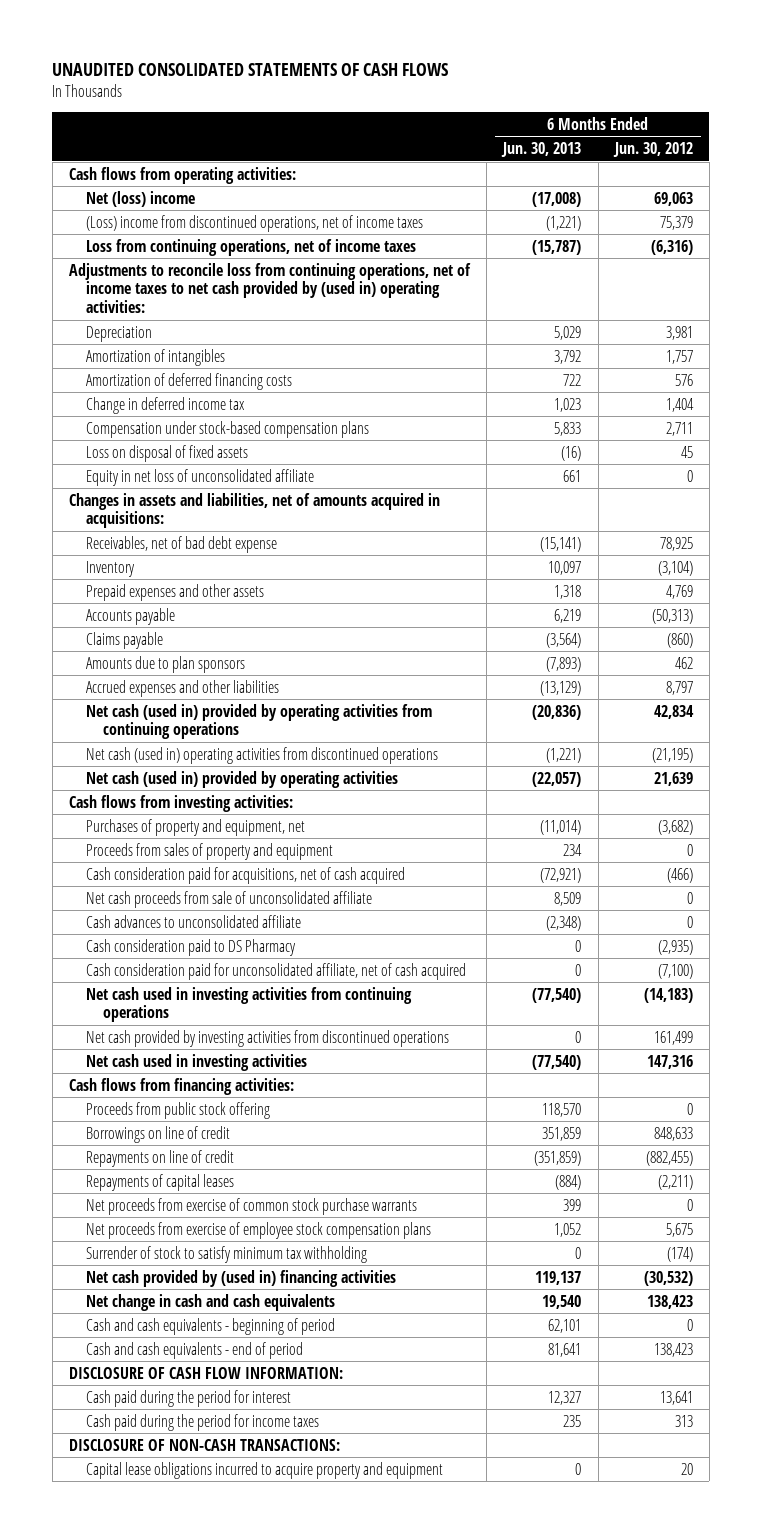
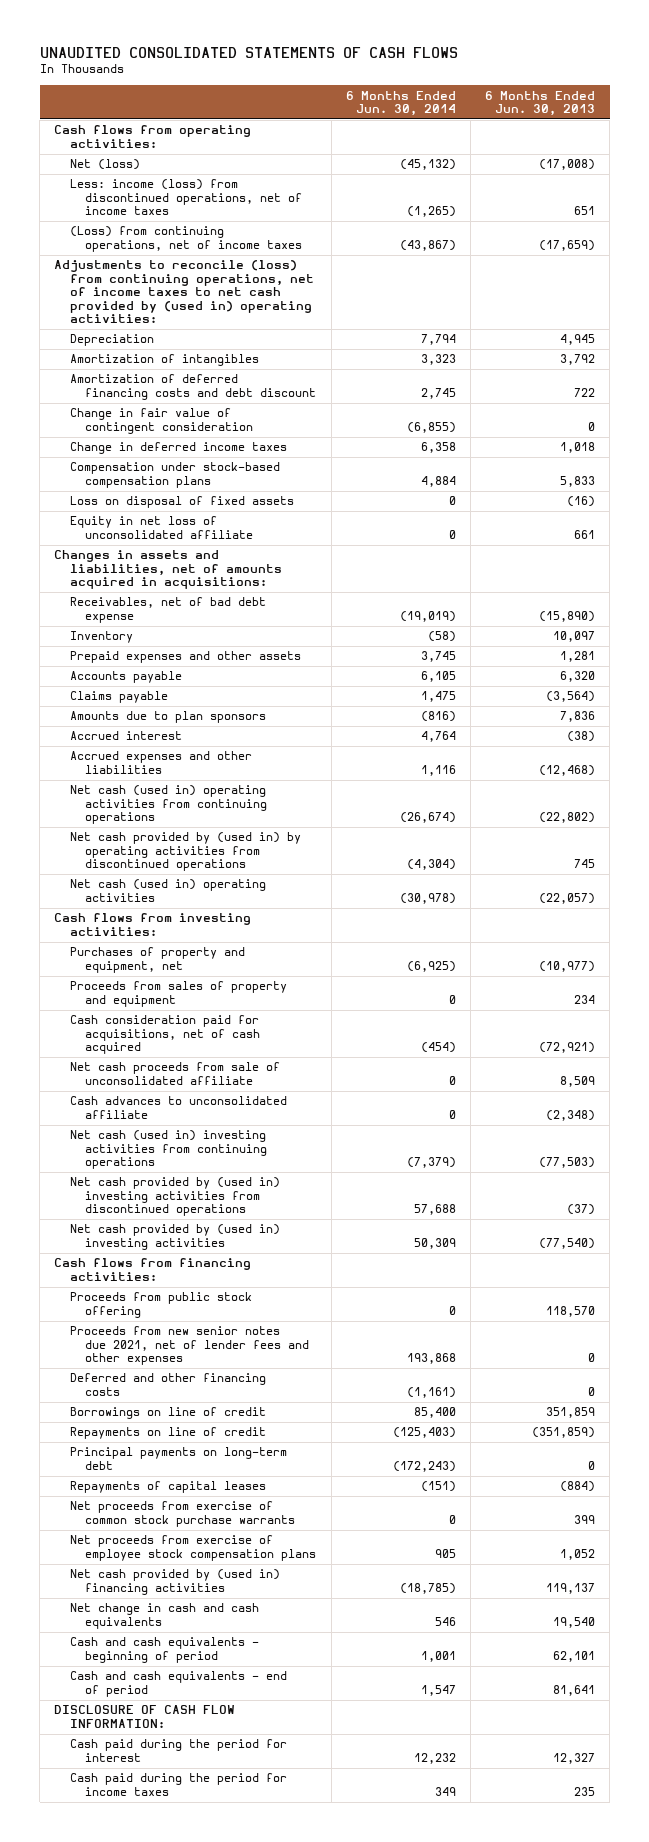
[612,142,693,158] Jun. 30, 2012 -> none
none -> [345,90,456,117] 6 Months Ended Jun. 30, 2014
[86,190,196,207] Net (loss) income -> [69,159,140,171] Net (loss)
[86,214,424,232] (Loss) income from discontinued operations, net of income taxes -> [69,179,303,216] Less: income (loss) from discontinued operations, net of income taxes
[546,215,582,231] (1,221) -> [573,206,595,216] 651
[86,238,417,256] Loss from continuing operations, net of income taxes -> [69,226,303,252] (Loss) from continuing operations, net of income taxes
[532,239,582,255] (15,787) -> [538,239,595,251] (17,659)
[69,262,472,313] Adjustments to reconcile loss from continuing operations, net of income taxes to net cash provided by (used in) operating activities: -> [54,260,314,324] Adjustments to reconcile (loss) from continuing operations, net of income taxes to net cash provided by (used in) operating activities:
[554,325,582,340] 5,029 -> [559,334,595,346] 4,945
[86,372,293,390] Amortization of deferred financing costs -> [69,374,317,400] Amortization of deferred financing costs and debt discount
none -> [69,408,254,434] Change in fair value of contingent consideration
[86,396,246,414] Change in deferred income tax -> [69,442,287,455] Change in deferred income taxes
[554,397,582,412] 1,023 -> [559,442,595,454] 1,018
[540,536,582,552] (15,141) -> [538,610,595,622] (15,890)
[554,584,582,599] 1,318 -> [559,651,595,663] 1,281
[554,608,582,623] 6,219 -> [559,671,595,683] 6,320
[546,656,582,672] (7,893) -> [559,711,595,723] 7,836
none -> [69,731,182,741] Accrued interest
[540,680,582,696] (13,129) -> [538,764,595,776] (12,468)
[86,703,433,740] Net cash (used in) provided by operating activities from continuing operations -> [69,785,268,825] Net cash (used in) operating activities from continuing operations
[532,704,582,720] (20,836) -> [538,812,595,824] (22,802)
[86,746,439,764] Net cash (used in) operating activities from discontinued operations -> [69,832,301,872] Net cash provided by (used in) by operating activities from discontinued operations
[546,747,582,763] (1,221) -> [573,859,595,869] 745
[86,770,399,788] Net cash (used in) provided by operating activities -> [69,879,266,902] Net cash (used in) operating activities
[540,819,582,835] (11,014) -> [538,960,595,972] (10,977)
[86,938,297,956] Cash consideration paid to DS Pharmacy -> none
[86,962,467,980] Cash consideration paid for unconsolidated affiliate, net of cash acquired -> none
[86,986,413,1023] Net cash used in investing activities from continuing operations -> [69,1130,268,1170] Net cash (used in) investing activities from continuing operations
[532,987,582,1003] (77,540) -> [538,1157,595,1169] (77,503)
[86,1029,450,1047] Net cash provided by investing activities from discontinued operations -> [69,1177,280,1217] Net cash provided by (used in) investing activities from discontinued operations
[575,1030,582,1043] 0 -> [566,1204,595,1216] (37)
[86,1053,308,1071] Net cash used in investing activities -> [69,1224,280,1250] Net cash provided by (used in) investing activities
none -> [69,1326,310,1366] Proceeds from new senior notes due 2021, net of lender fees and other expenses
none -> [69,1373,266,1396] Deferred and other financing costs
none -> [69,1447,287,1470] Principal payments on long-term debt
[86,1245,368,1263] Surrender of stock to satisfy minimum tax withholding -> none
[69,1438,341,1451] DISCLOSURE OF NON-CASH TRANSACTIONS: -> none
[86,1461,444,1479] Capital lease obligations incurred to acquire property and equipment -> none

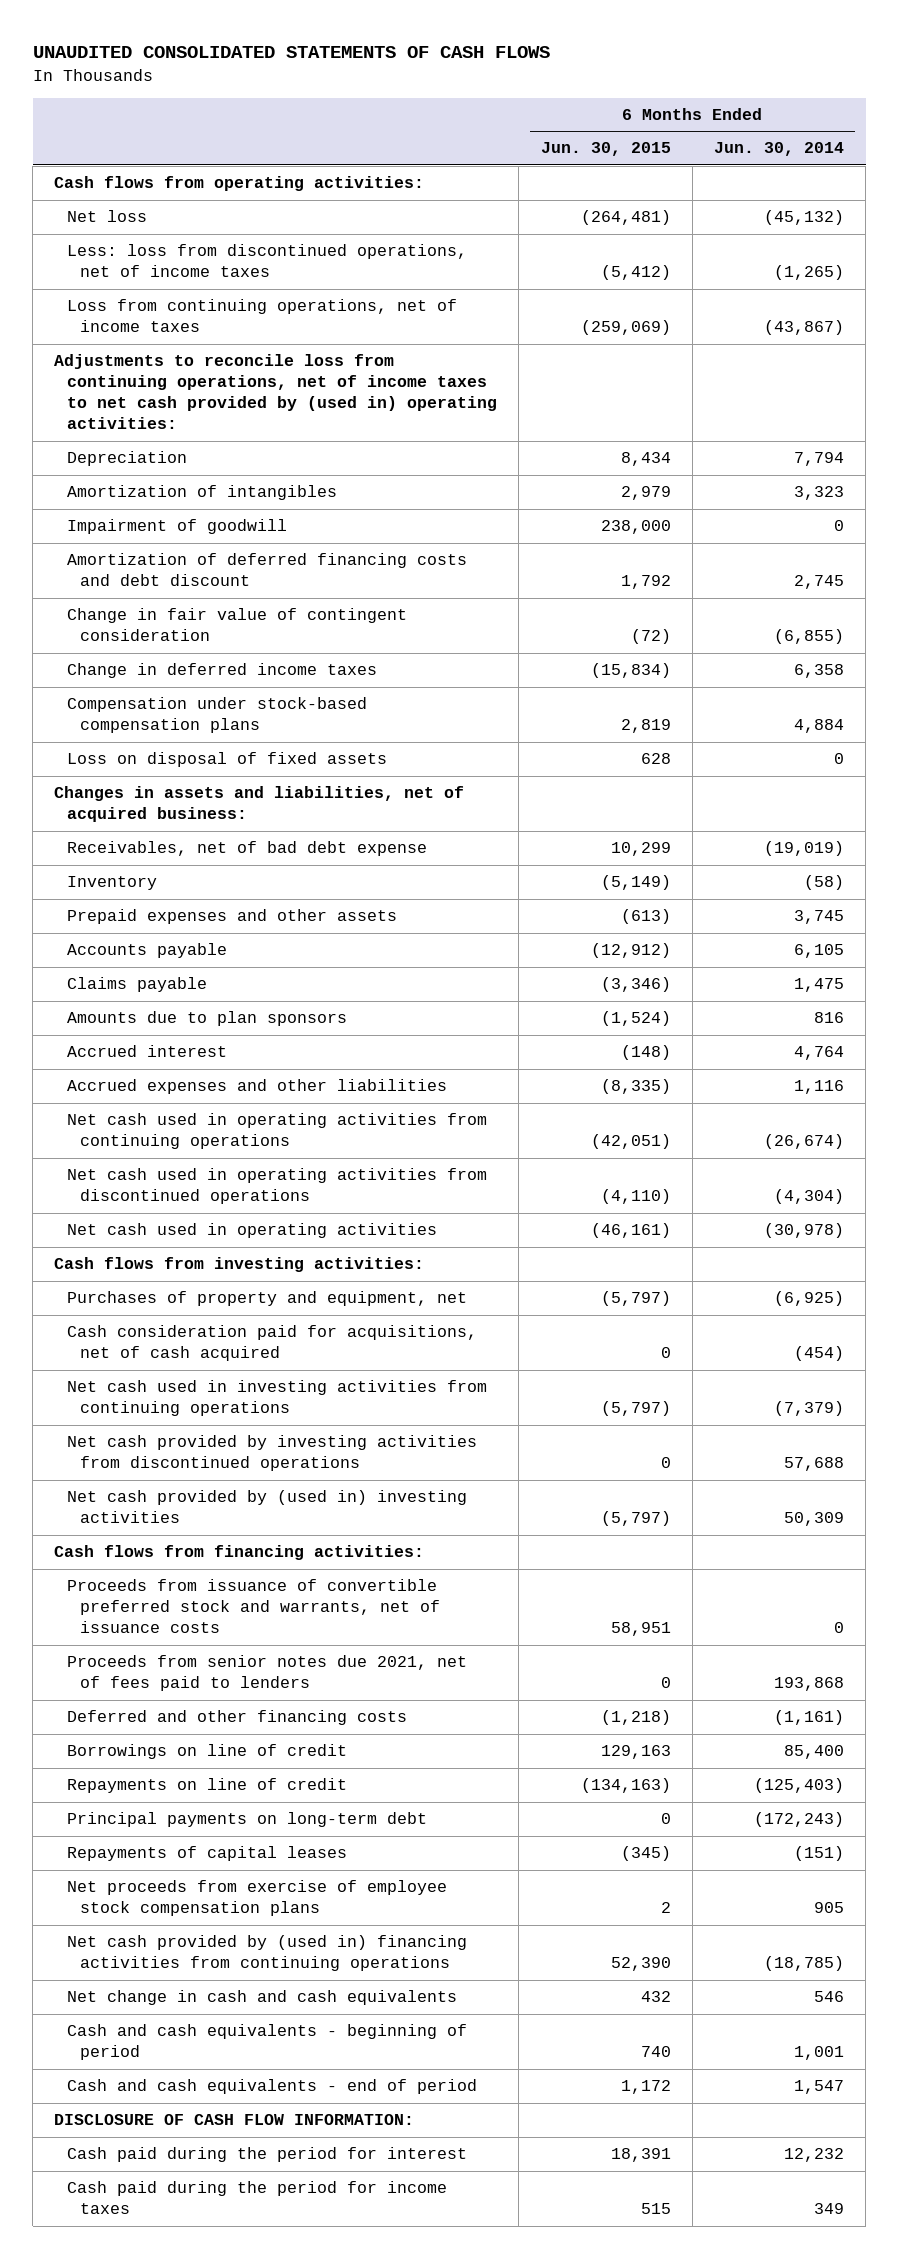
[484,90,595,117] 6 Months Ended Jun. 30, 2013 -> none
none -> [540,142,671,157] Jun. 30, 2015
[69,159,140,171] Net (loss) -> [67,210,148,223] Net loss
[69,179,303,216] Less: income (loss) from discontinued operations, net of income taxes -> [67,244,468,278] Less: loss from discontinued operations, net of income taxes
[69,226,303,252] (Loss) from continuing operations, net of income taxes -> [67,299,458,333] Loss from continuing operations, net of income taxes
[54,260,314,324] Adjustments to reconcile (loss) from continuing operations, net of income taxes to net cash provided by (used in) operating activities: -> [54,354,498,430] Adjustments to reconcile loss from continuing operations, net of income taxes to net cash provided by (used in) operating activities:
none -> [67,519,288,535] Impairment of goodwill
[69,516,254,539] Equity in net loss of unconsolidated affiliate -> none
[54,550,282,590] Changes in assets and liabilities, net of amounts acquired in acquisitions: -> [54,786,465,823] Changes in assets and liabilities, net of acquired business:
[420,711,456,723] (816) -> [814,1012,845,1024] 816
[69,785,268,825] Net cash (used in) operating activities from continuing operations -> [67,1113,488,1150] Net cash used in operating activities from continuing operations
[69,832,301,872] Net cash provided by (used in) by operating activities from discontinued operations -> [67,1168,488,1205] Net cash used in operating activities from discontinued operations
[69,879,266,902] Net cash (used in) operating activities -> [67,1223,438,1239] Net cash used in operating activities
[69,981,287,1007] Proceeds from sales of property and equipment -> none
[69,1062,280,1085] Net cash proceeds from sale of unconsolidated affiliate -> none
[69,1096,287,1119] Cash advances to unconsolidated affiliate -> none
[69,1130,268,1170] Net cash (used in) investing activities from continuing operations -> [67,1380,488,1417] Net cash used in investing activities from continuing operations
[69,1177,280,1217] Net cash provided by (used in) investing activities from discontinued operations -> [67,1435,478,1472] Net cash provided by investing activities from discontinued operations
[69,1292,252,1318] Proceeds from public stock offering -> none
none -> [67,1579,440,1634] Proceeds from issuance of convertible preferred stock and warrants, net of issuance costs
[69,1326,310,1366] Proceeds from new senior notes due 2021, net of lender fees and other expenses -> [67,1655,468,1692] Proceeds from senior notes due 2021, net of fees paid to lenders
[69,1501,296,1527] Net proceeds from exercise of common stock purchase warrants -> none
[69,1569,280,1595] Net cash provided by (used in) financing activities -> [67,1935,468,1972] Net cash provided by (used in) financing activities from continuing operations

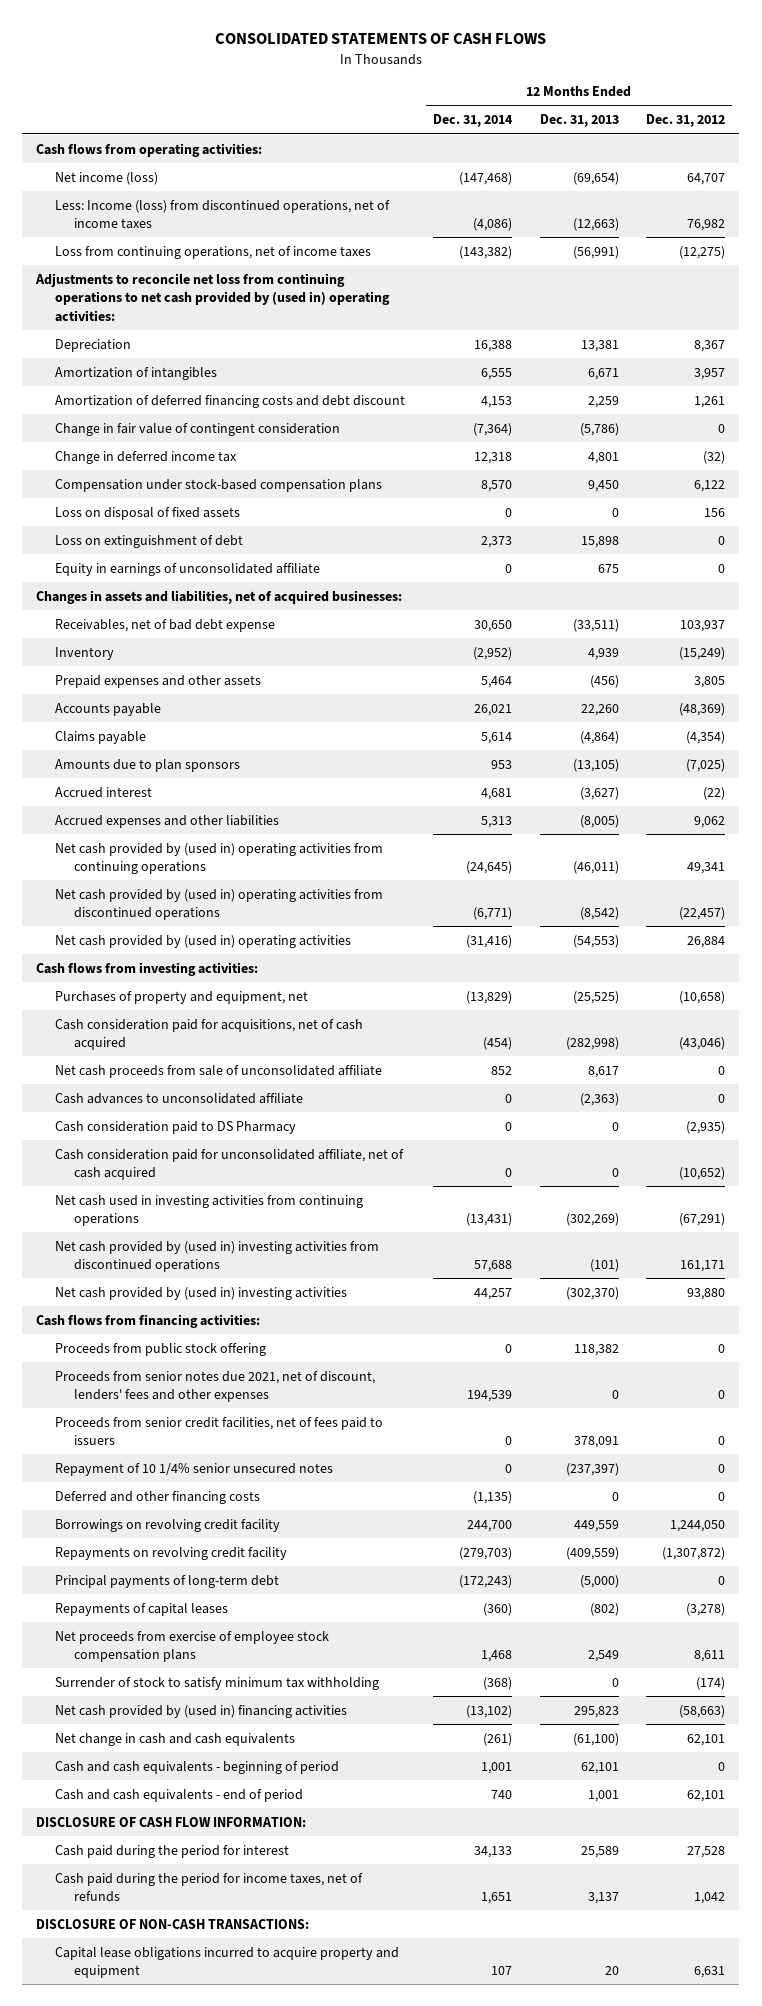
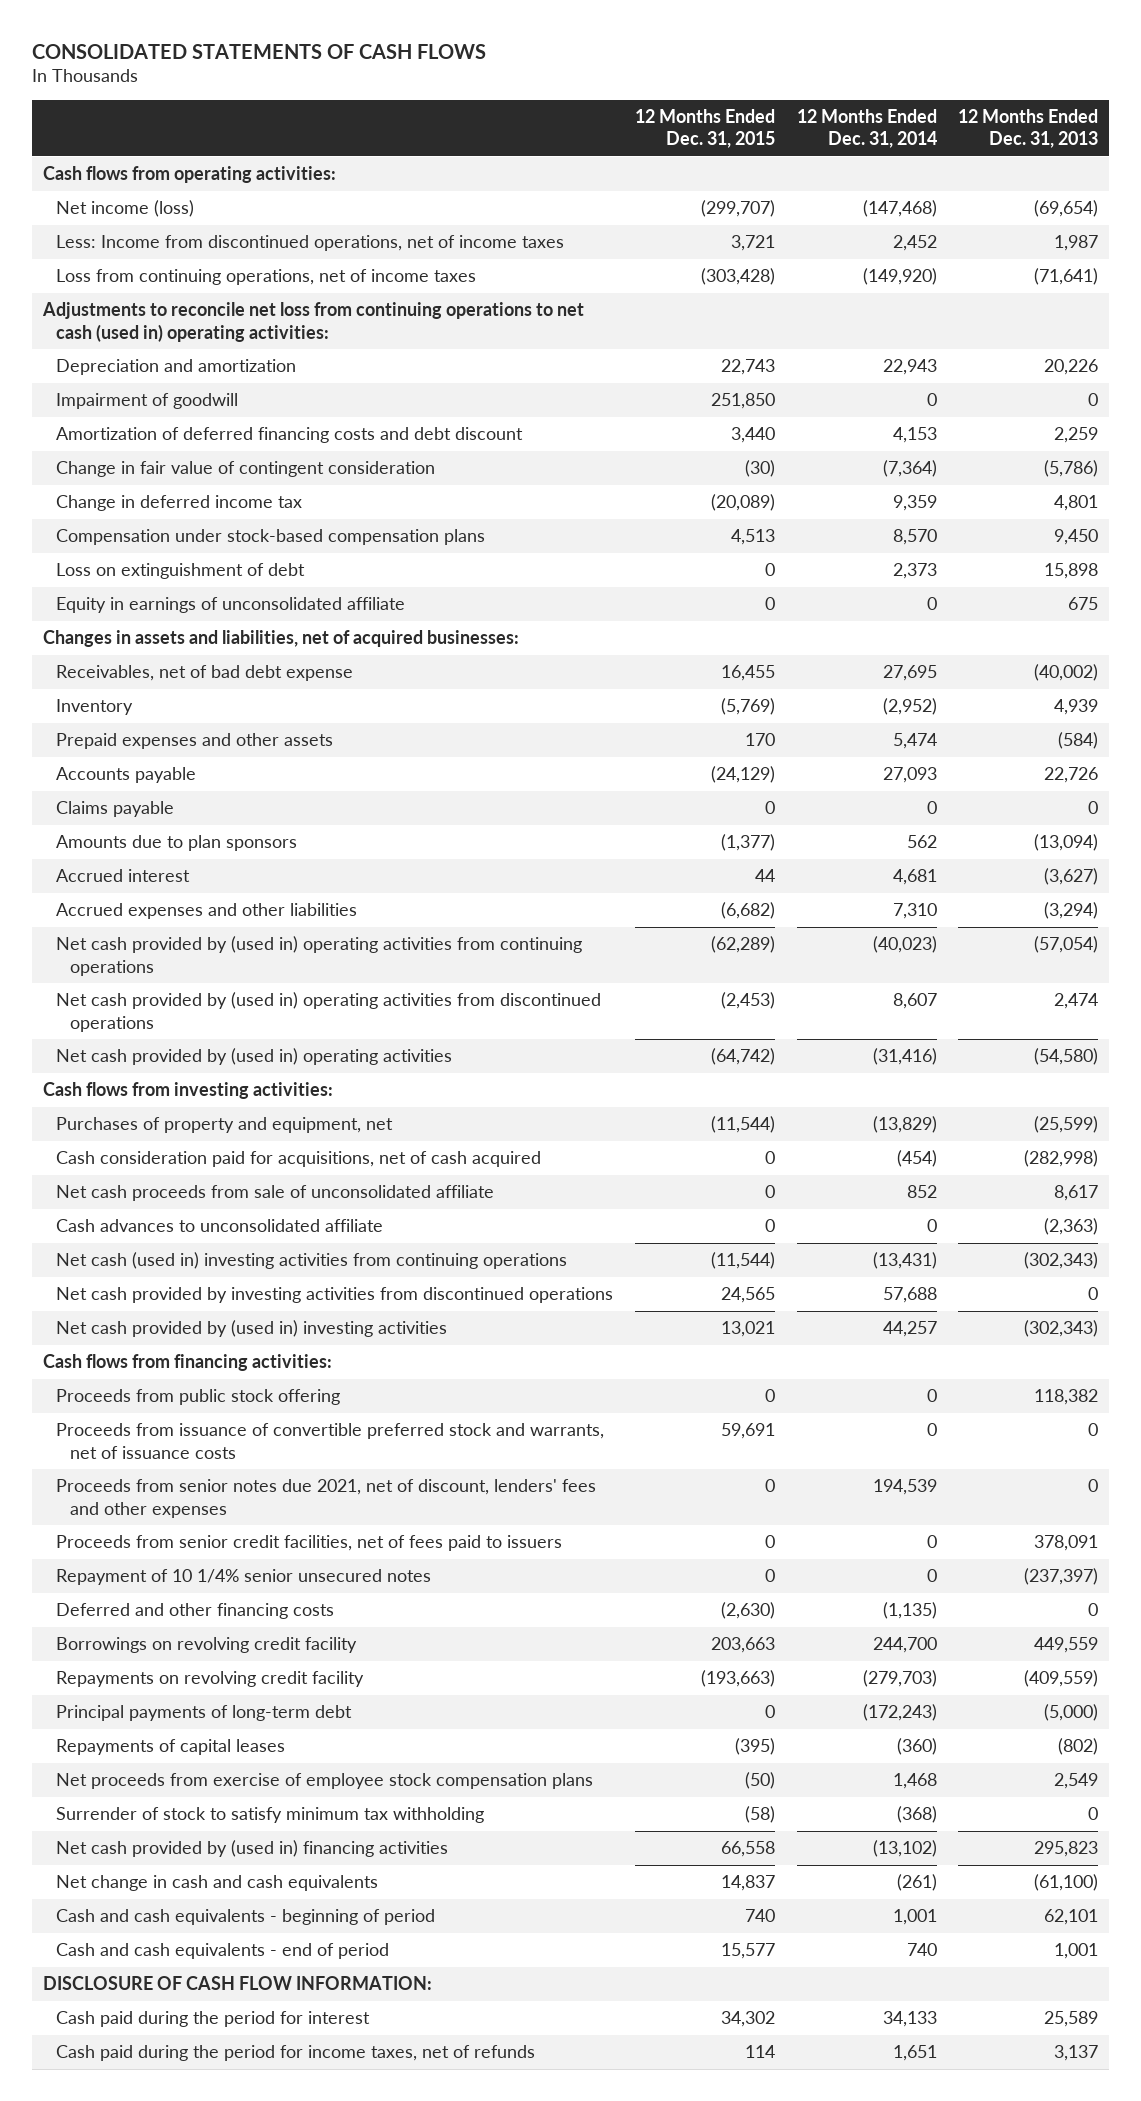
[646,114,726,128] Dec. 31, 2012 -> none
none -> [634,108,775,149] 12 Months Ended Dec. 31, 2015
[55,366,218,380] Amortization of intangibles -> none
[55,199,391,230] Less: Income (loss) from discontinued operations, net of income taxes -> [56,235,565,252] Less: Income from discontinued operations, net of income taxes
[472,218,512,232] (4,086) -> [892,235,937,252] 2,452
[572,218,619,232] (12,663) -> [1054,235,1099,252] 1,987
[458,245,512,259] (143,382) -> [862,268,937,286] (149,920)
[572,245,619,259] (56,991) -> [1034,268,1099,286] (71,641)
[35,272,391,322] Adjustments to reconcile net loss from continuing operations to net cash provided by (used in) operating activities: -> [41,302,584,342] Adjustments to reconcile net loss from continuing operations to net cash (used in) operating activities:
[55,338,132,352] Depreciation -> [56,359,297,376] Depreciation and amortization
[473,339,512,352] 16,388 -> [882,359,937,376] 22,943
[580,339,619,352] 13,381 -> [1044,359,1099,376] 20,226
none -> [56,393,239,410] Impairment of goodwill
[473,451,512,464] 12,318 -> [892,495,937,512] 9,359
[55,506,241,520] Loss on disposal of fixed assets -> none
[473,619,512,632] 30,650 -> [882,665,937,682] 27,695
[572,618,619,632] (33,511) -> [1034,664,1099,682] (40,002)
[480,675,512,688] 5,464 -> [892,733,937,750] 5,474
[589,674,619,688] (456) -> [1058,732,1099,750] (584)
[473,703,512,716] 26,021 -> [882,767,937,784] 27,093
[580,703,619,716] 22,260 -> [1044,767,1099,784] 22,726
[480,731,512,744] 5,614 -> [926,801,937,815] 0
[579,730,619,744] (4,864) -> [1088,801,1099,815] 0
[490,759,512,769] 953 -> [906,835,937,849] 562
[572,758,619,772] (13,105) -> [1034,834,1099,852] (13,094)
[480,815,512,828] 5,313 -> [892,903,937,920] 7,310
[579,814,619,828] (8,005) -> [1044,902,1099,920] (3,294)
[465,861,512,875] (24,645) -> [872,936,937,954] (40,023)
[572,861,619,875] (46,011) -> [1034,936,1099,954] (57,054)
[472,907,512,921] (6,771) -> [892,993,937,1010] 8,607
[579,907,619,921] (8,542) -> [1054,993,1099,1010] 2,474
[572,934,619,948] (54,553) -> [1034,1048,1099,1066] (54,580)
[572,990,619,1004] (25,525) -> [1034,1116,1099,1134] (25,599)
[55,1120,297,1134] Cash consideration paid to DS Pharmacy -> none
[55,1148,405,1181] Cash consideration paid for unconsolidated affiliate, net of cash acquired -> none
[55,1194,364,1227] Net cash used in investing activities from continuing operations -> [56,1252,568,1270] Net cash (used in) investing activities from continuing operations
[565,1213,619,1227] (302,269) -> [1024,1252,1099,1270] (302,343)
[55,1240,380,1273] Net cash provided by (used in) investing activities from discontinued operations -> [56,1287,614,1304] Net cash provided by investing activities from discontinued operations
[589,1259,619,1273] (101) -> [1088,1287,1099,1301] 0
[565,1286,619,1300] (302,370) -> [1024,1320,1099,1338] (302,343)
none -> [56,1423,605,1459] Proceeds from issuance of convertible preferred stock and warrants, net of issuance costs
[36,1918,310,1929] DISCLOSURE OF NON-CASH TRANSACTIONS: -> none
[55,1946,400,1979] Capital lease obligations incurred to acquire property and equipment -> none

